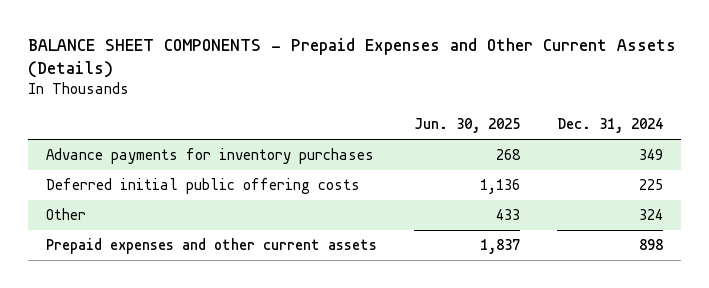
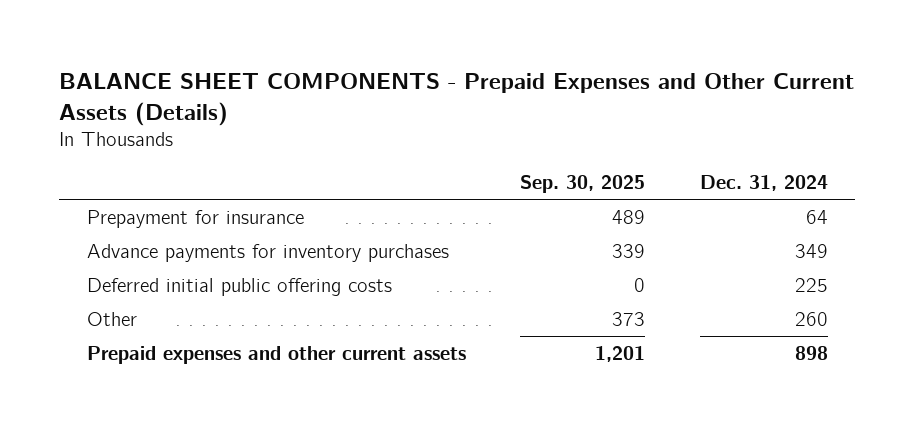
[414,118,521,134] Jun. 30, 2025 -> none
none -> [520,175,646,194] Sep. 30, 2025
none -> [86,209,304,228] Prepayment for insurance
[638,208,663,220] 324 -> [794,311,828,326] 260

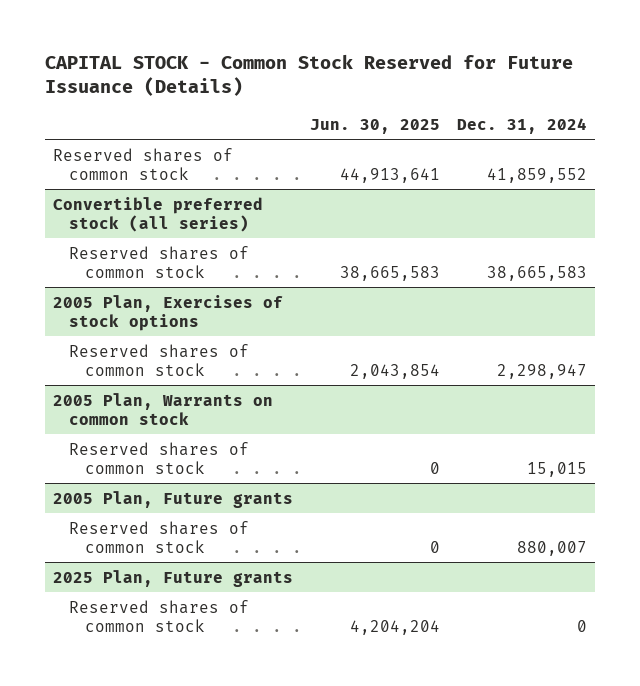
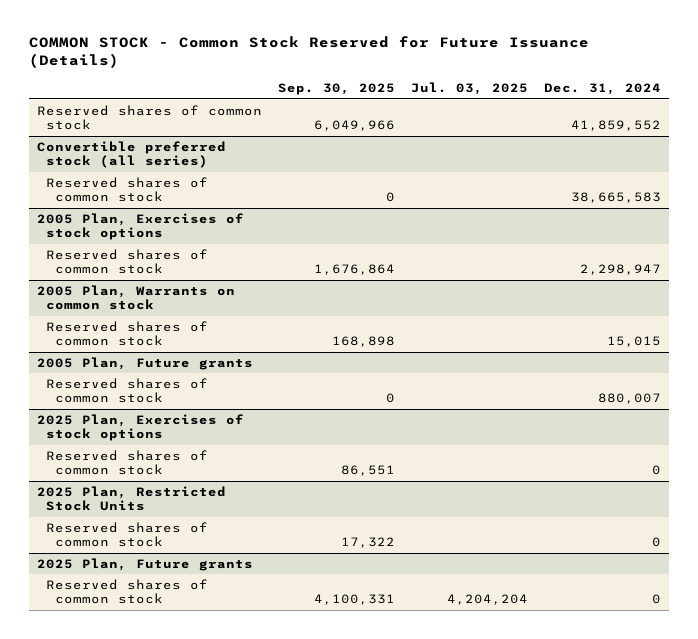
[44,54,573,97] CAPITAL STOCK - Common Stock Reserved for Future Issuance (Details) -> [28,36,589,69] COMMON STOCK - Common Stock Reserved for Future Issuance (Details)
[309,118,440,134] Jun. 30, 2025 -> none
none -> [277,83,395,96] Sep. 30, 2025
none -> [411,82,529,96] Jul. 03, 2025
none -> [36,413,244,442] 2025 Plan, Exercises of stock options
none -> [45,449,208,476] Reserved shares of common stock
none -> [36,485,226,512] 2025 Plan, Restricted Stock Units
none -> [45,521,208,548] Reserved shares of common stock

